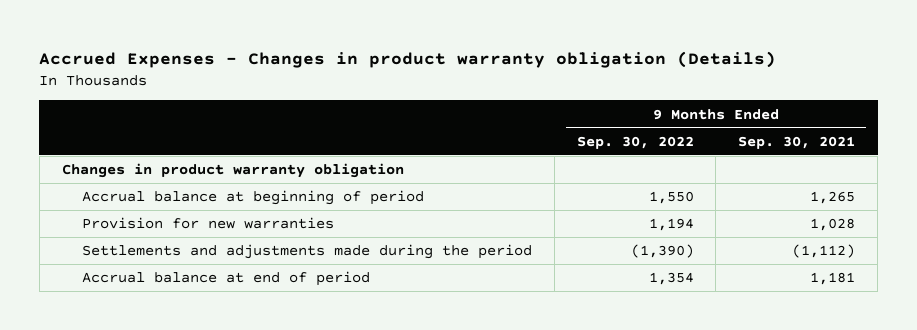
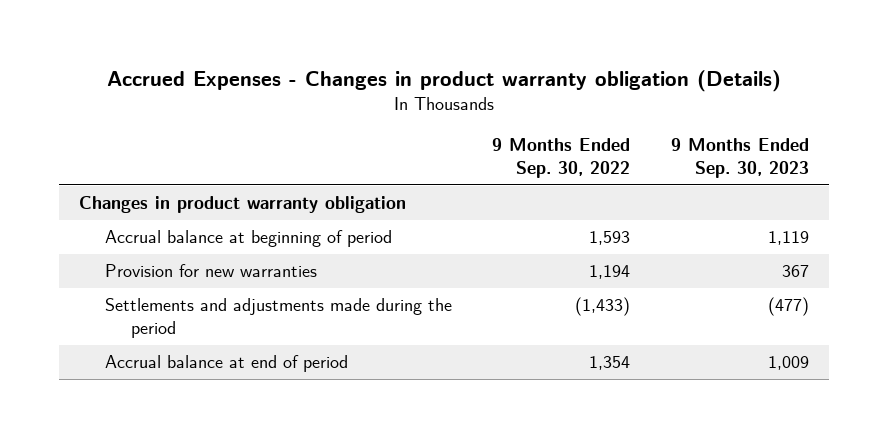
[738,135,856,149] Sep. 30, 2021 -> none
none -> [670,138,809,179] 9 Months Ended Sep. 30, 2023
[648,191,694,205] 1,550 -> [589,231,631,246] 1,593
[630,244,694,259] (1,390) -> [575,297,631,317] (1,433)

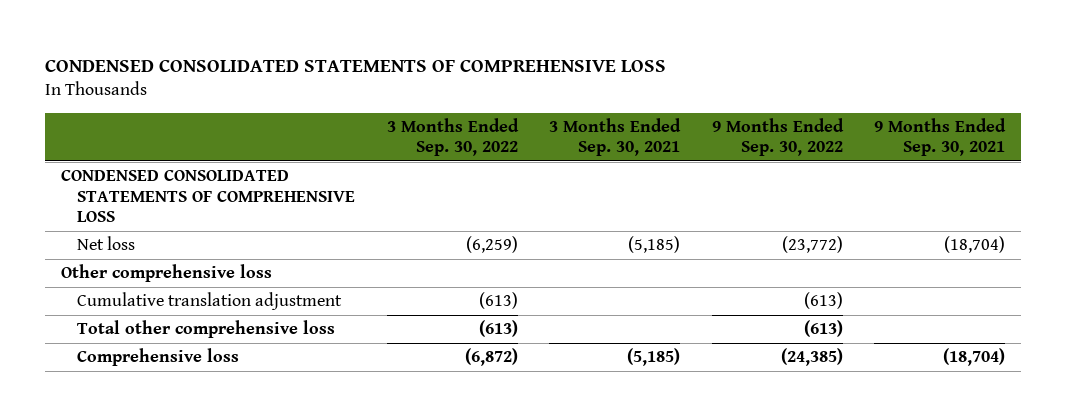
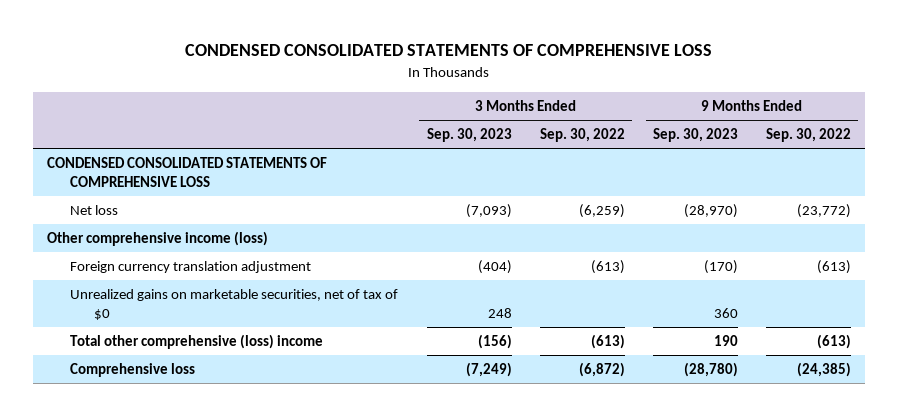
[549,117,682,157] 3 Months Ended Sep. 30, 2021 -> none
[874,117,1007,157] 9 Months Ended Sep. 30, 2021 -> none
none -> [426,128,512,143] Sep. 30, 2023
none -> [652,128,738,143] Sep. 30, 2023
[60,264,272,283] Other comprehensive loss -> [46,231,268,247] Other comprehensive income (loss)
[77,292,343,311] Cumulative translation adjustment -> [70,261,312,274] Foreign currency translation adjustment
none -> [70,289,399,320] Unrealized gains on marketable securities, net of tax of $0
[77,320,336,339] Total other comprehensive loss -> [70,334,324,350] Total other comprehensive (loss) income

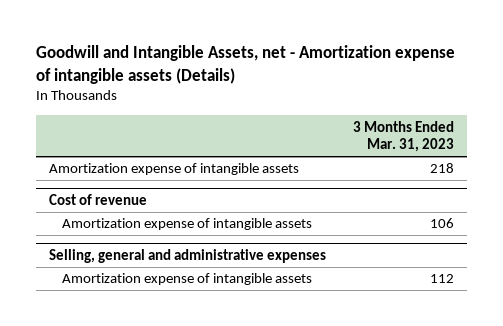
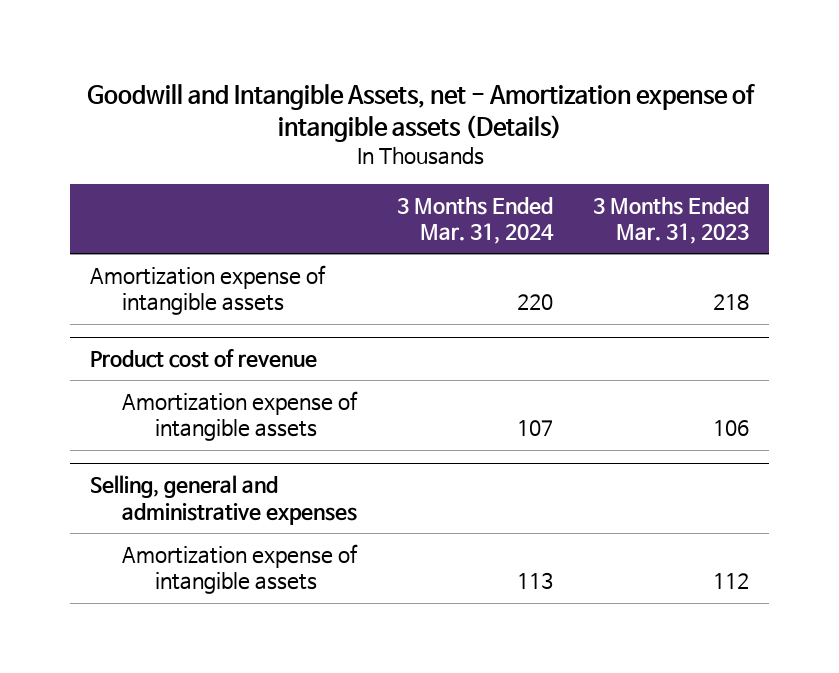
none -> [397,196,555,245] 3 Months Ended Mar. 31, 2024
[48,194,147,206] Cost of revenue -> [90,349,318,369] Product cost of revenue

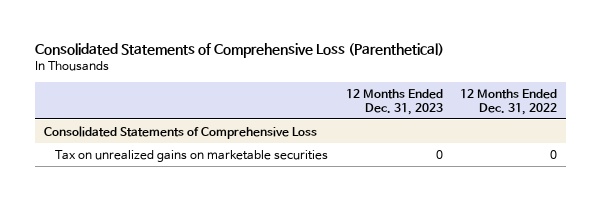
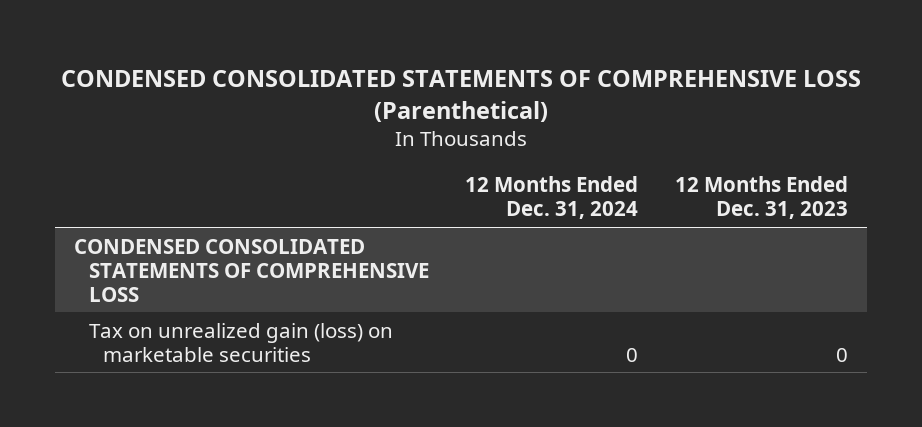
[35,43,445,59] Consolidated Statements of Comprehensive Loss (Parenthetical) -> [61,70,862,122] CONDENSED CONSOLIDATED STATEMENTS OF COMPREHENSIVE LOSS (Parenthetical)
[460,88,558,115] 12 Months Ended Dec. 31, 2022 -> none
none -> [465,176,639,220] 12 Months Ended Dec. 31, 2024
[44,125,318,139] Consolidated Statements of Comprehensive Loss -> [73,238,429,302] CONDENSED CONSOLIDATED STATEMENTS OF COMPREHENSIVE LOSS
[55,149,329,162] Tax on unrealized gains on marketable securities -> [88,322,393,362] Tax on unrealized gain (loss) on marketable securities

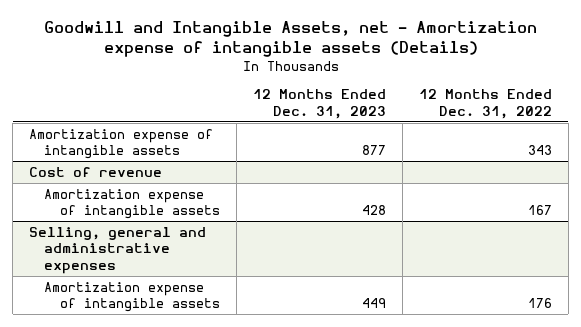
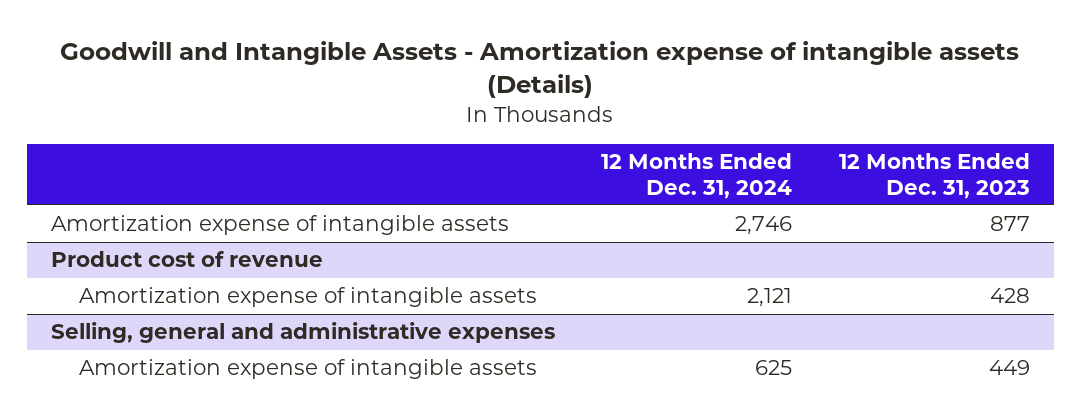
[43,20,537,58] Goodwill and Intangible Assets, net - Amortization expense of intangible assets (Details) -> [60,41,1020,99] Goodwill and Intangible Assets - Amortization expense of intangible assets (Details)
[418,89,552,120] 12 Months Ended Dec. 31, 2022 -> none
none -> [601,152,793,199] 12 Months Ended Dec. 31, 2024
[29,166,163,177] Cost of revenue -> [50,251,323,268] Product cost of revenue

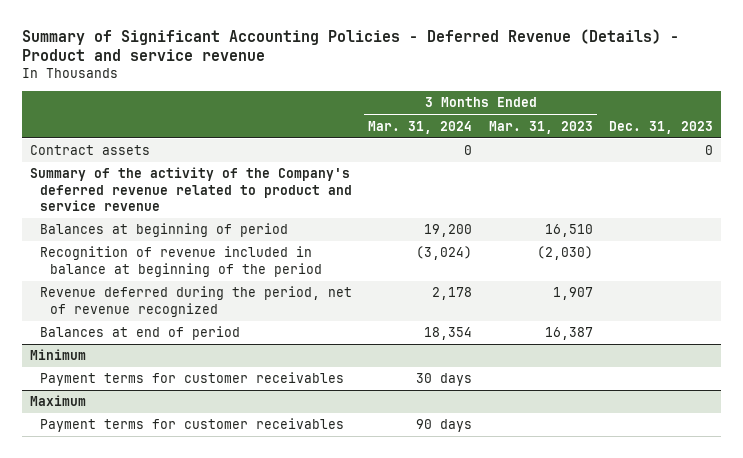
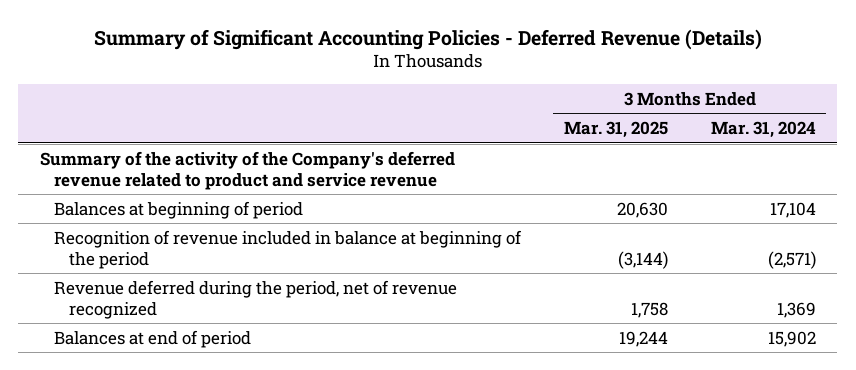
[22,28,680,62] Summary of Significant Accounting Policies - Deferred Revenue (Details) - Product and service revenue -> [93,28,762,50] Summary of Significant Accounting Policies - Deferred Revenue (Details)
[488,120,593,134] Mar. 31, 2023 -> none
[609,120,714,134] Dec. 31, 2023 -> none
none -> [564,121,669,139] Mar. 31, 2025
[30,145,151,156] Contract assets -> none
[30,349,87,361] Minimum -> none
[40,372,345,387] Payment terms for customer receivables -> none
[30,395,87,407] Maximum -> none
[40,418,345,433] Payment terms for customer receivables -> none
[424,224,473,238] 19,200 -> [769,201,816,218] 17,104
[416,246,473,261] (3,024) -> [767,250,816,269] (2,571)
[432,287,473,301] 2,178 -> [776,301,816,318] 1,369
[424,327,473,341] 18,354 -> [767,330,816,347] 15,902

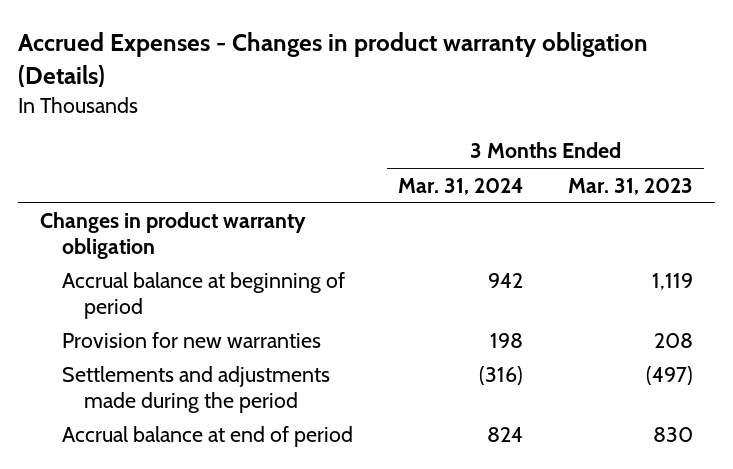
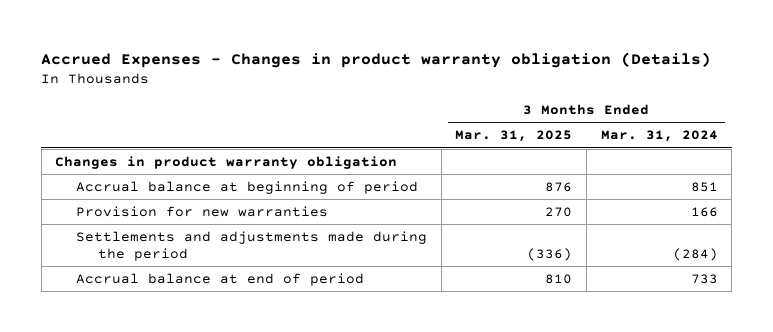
[568,177,694,195] Mar. 31, 2023 -> none
none -> [455,130,573,143] Mar. 31, 2025
[488,272,524,288] 942 -> [690,181,718,192] 851
[490,332,524,348] 198 -> [690,206,718,217] 166
[479,365,524,385] (316) -> [672,248,718,262] (284)
[487,426,524,442] 824 -> [690,273,718,284] 733

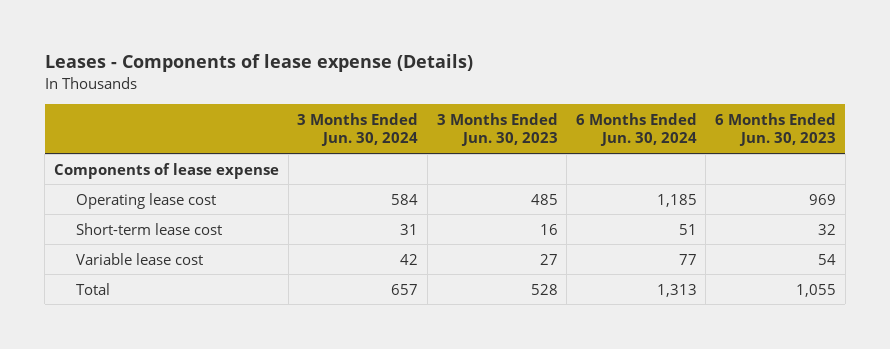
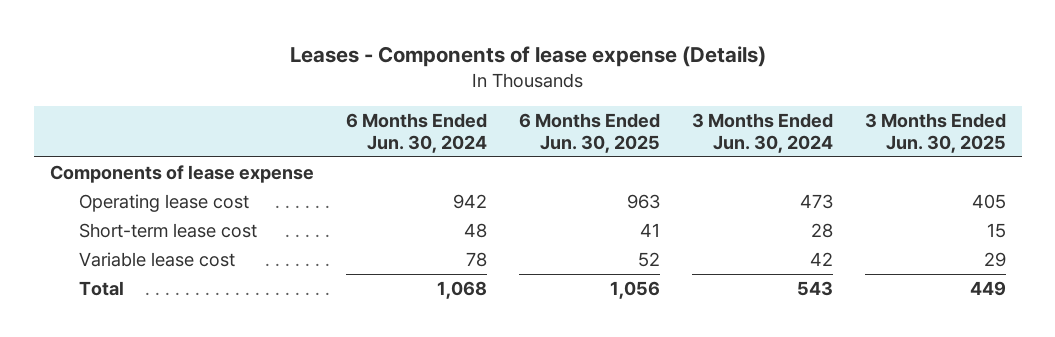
[436,112,558,147] 3 Months Ended Jun. 30, 2023 -> none
[715,112,837,147] 6 Months Ended Jun. 30, 2023 -> none
none -> [518,112,660,153] 6 Months Ended Jun. 30, 2025
none -> [864,112,1006,153] 3 Months Ended Jun. 30, 2025
[391,193,419,205] 584 -> [799,194,833,210] 473
[656,193,697,207] 1,185 -> [452,194,487,210] 942
[400,223,419,235] 31 -> [810,223,833,239] 28
[678,223,697,235] 51 -> [463,223,487,239] 48
[678,253,697,265] 77 -> [465,252,487,268] 78
[391,283,419,295] 657 -> [796,281,833,297] 543
[656,283,697,297] 1,313 -> [436,281,487,300] 1,068

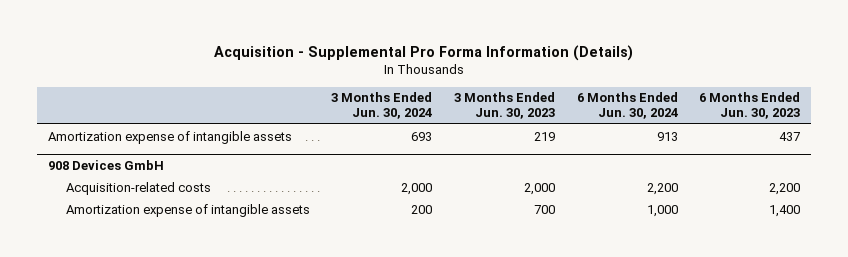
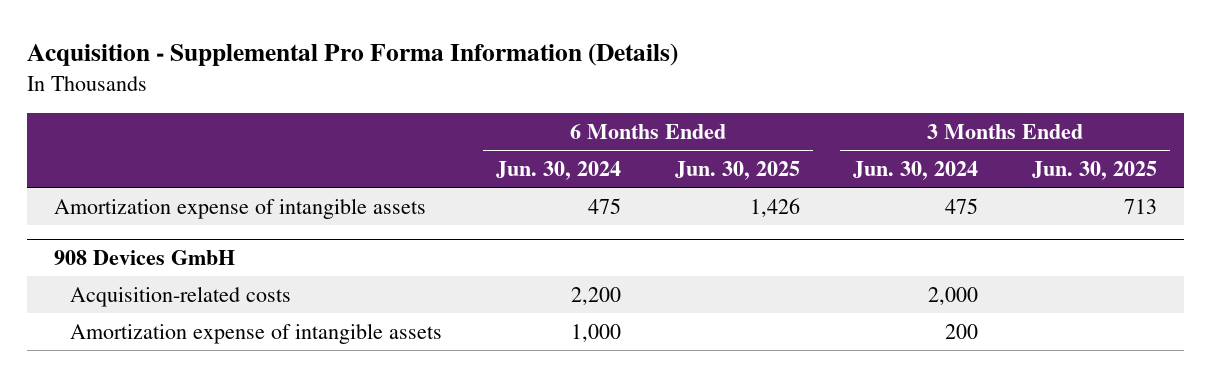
[453,92,555,120] 3 Months Ended Jun. 30, 2023 -> none
[699,92,801,120] 6 Months Ended Jun. 30, 2023 -> none
none -> [674,161,800,181] Jun. 30, 2025
none -> [1031,161,1157,181] Jun. 30, 2025
[411,131,433,141] 693 -> [945,197,979,214] 475
[656,131,678,141] 913 -> [588,197,622,214] 475

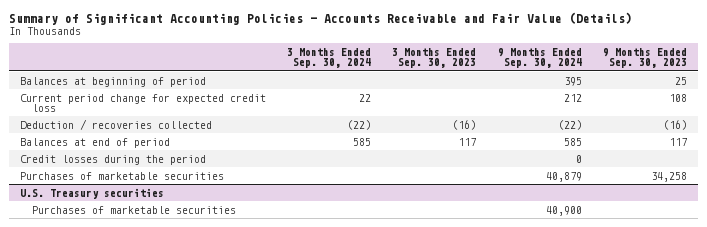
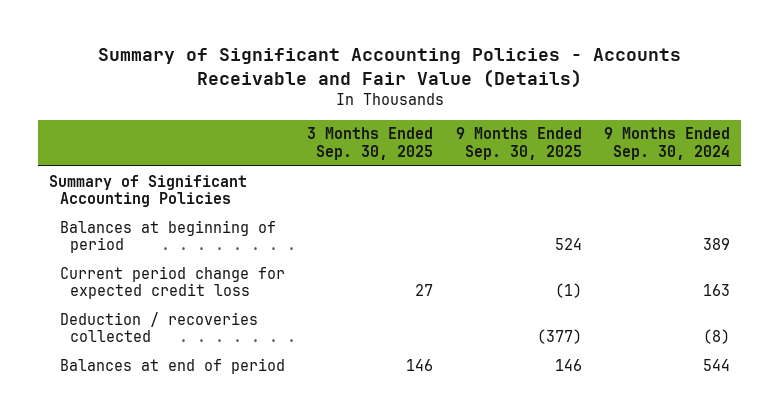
[287,47,372,69] 3 Months Ended Sep. 30, 2024 -> none
[392,47,477,69] 3 Months Ended Sep. 30, 2023 -> none
[602,47,687,69] 9 Months Ended Sep. 30, 2023 -> none
none -> [307,127,434,161] 3 Months Ended Sep. 30, 2025
none -> [455,127,582,161] 9 Months Ended Sep. 30, 2025
[19,154,206,165] Credit losses during the period -> none
[19,171,224,180] Purchases of marketable securities -> none
[19,187,164,199] U.S. Treasury securities -> none
[32,205,237,214] Purchases of marketable securities -> none
none -> [49,174,248,208] Summary of Significant Accounting Policies
[563,76,582,86] 395 -> [703,238,731,251] 389
[563,93,582,102] 212 -> [703,284,731,297] 163
[557,119,582,130] (22) -> [703,329,731,345] (8)
[563,137,582,146] 585 -> [703,358,731,371] 544

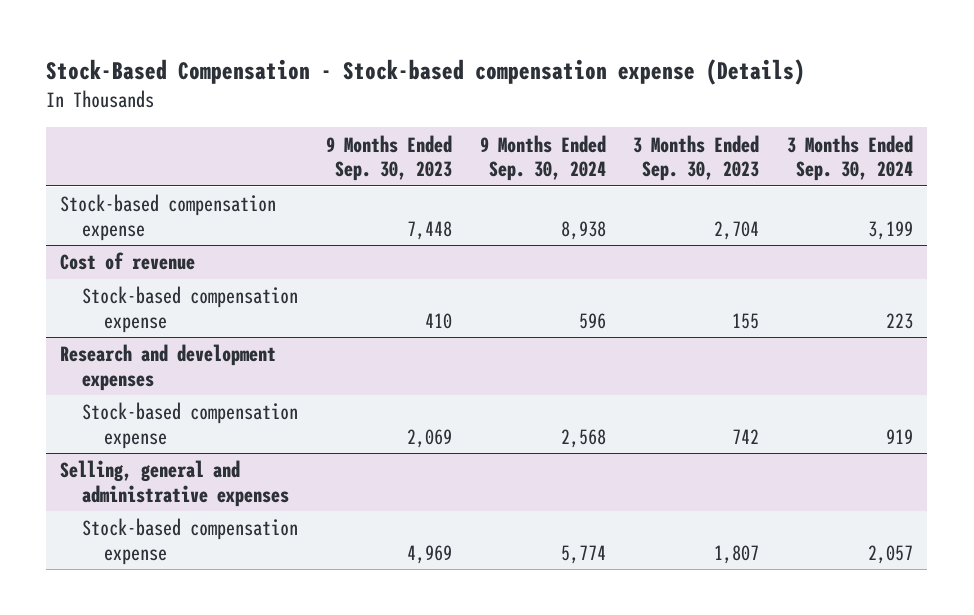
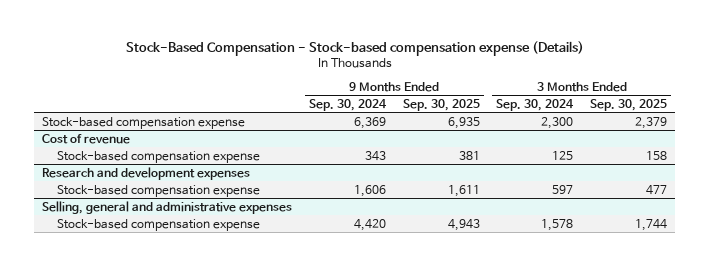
[325,134,452,182] 9 Months Ended Sep. 30, 2023 -> none
[633,134,760,182] 3 Months Ended Sep. 30, 2023 -> none
none -> [402,98,480,111] Sep. 30, 2025
none -> [589,98,667,111] Sep. 30, 2025
[560,220,606,240] 8,938 -> [354,116,387,129] 6,369
[868,220,914,240] 3,199 -> [541,116,574,129] 2,300
[578,312,606,329] 596 -> [365,150,387,161] 343
[886,312,914,329] 223 -> [552,150,574,160] 125
[560,428,606,448] 2,568 -> [354,184,387,197] 1,606
[886,428,914,444] 919 -> [552,184,574,194] 597
[560,544,606,564] 5,774 -> [354,218,387,231] 4,420
[868,544,914,564] 2,057 -> [541,218,574,231] 1,578

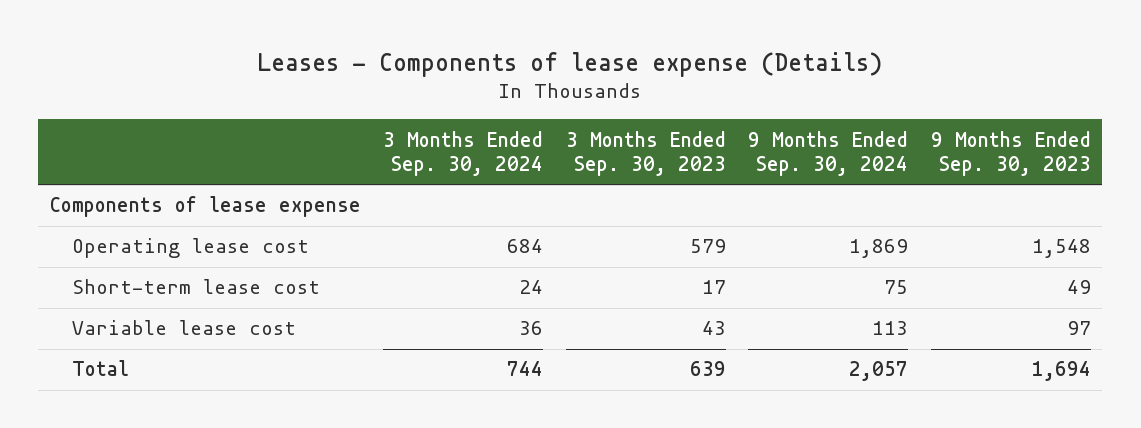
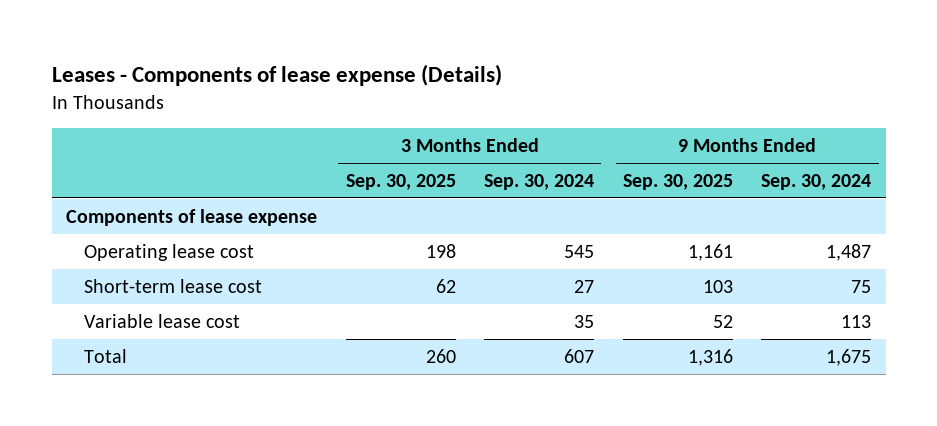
[565,130,726,176] 3 Months Ended Sep. 30, 2023 -> none
[930,130,1091,176] 9 Months Ended Sep. 30, 2023 -> none
none -> [345,173,456,190] Sep. 30, 2025
none -> [622,173,733,190] Sep. 30, 2025
[507,239,544,254] 684 -> [564,244,595,258] 545
[849,239,909,259] 1,869 -> [826,243,872,261] 1,487
[519,280,544,295] 24 -> [574,279,595,293] 27
[519,321,544,336] 36 -> [574,314,595,328] 35
[507,361,544,377] 744 -> [564,348,595,363] 607
[849,361,909,382] 2,057 -> [826,348,872,366] 1,675

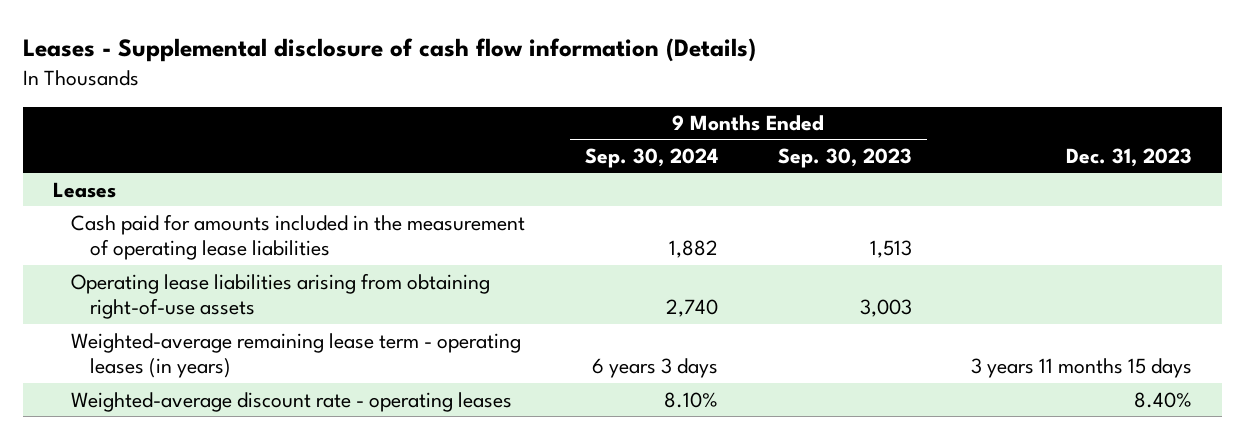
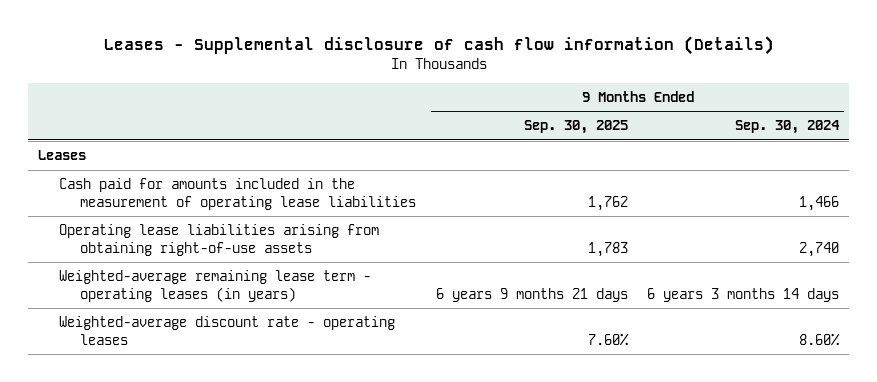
[777,148,912,169] Sep. 30, 2023 -> none
[1066,148,1193,168] Dec. 31, 2023 -> none
none -> [523,120,628,135] Sep. 30, 2025
[668,240,718,259] 1,882 -> [799,195,840,211] 1,466
[591,358,718,379] 6 years 3 days -> [647,287,840,302] 6 years 3 months 14 days
[663,391,718,408] 8.10% -> [799,332,841,346] 8.60%

